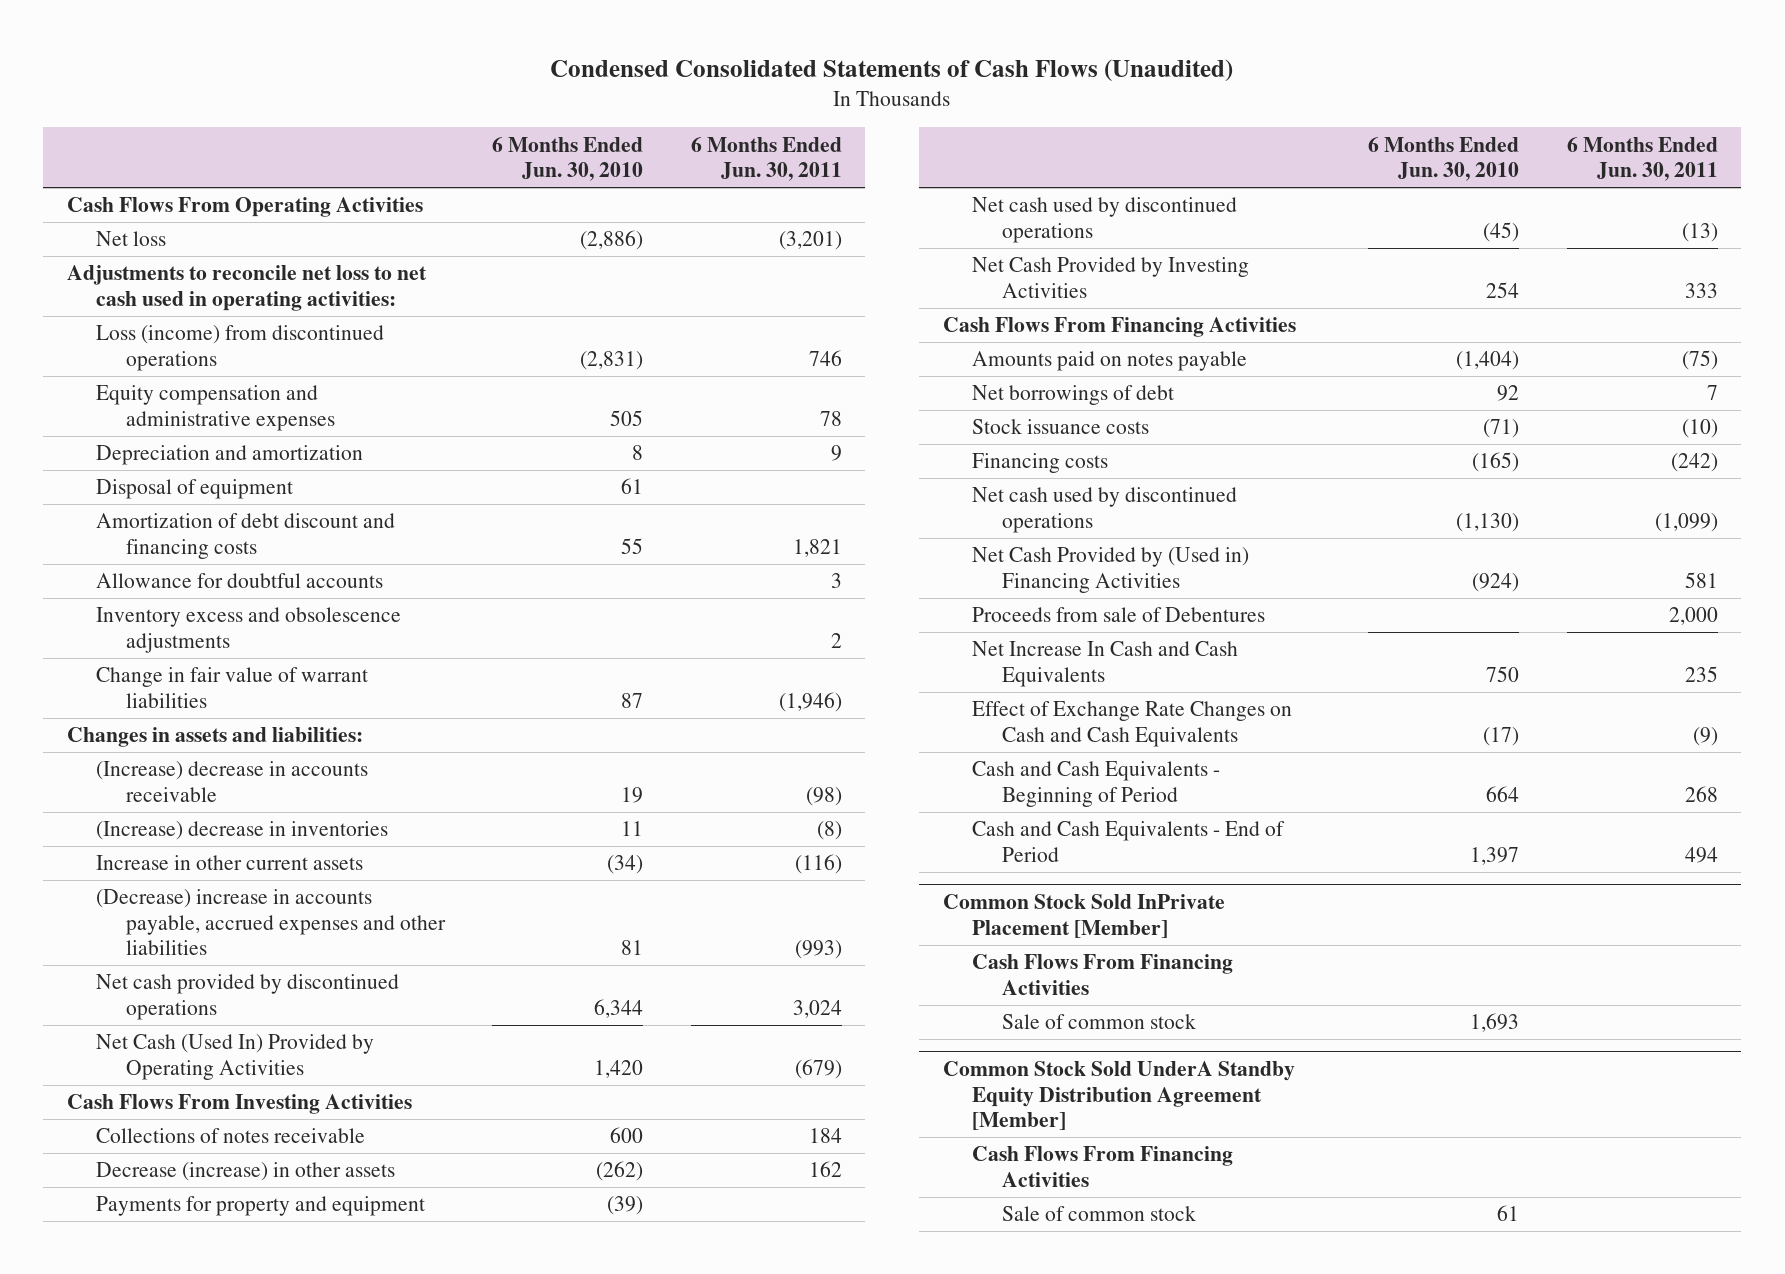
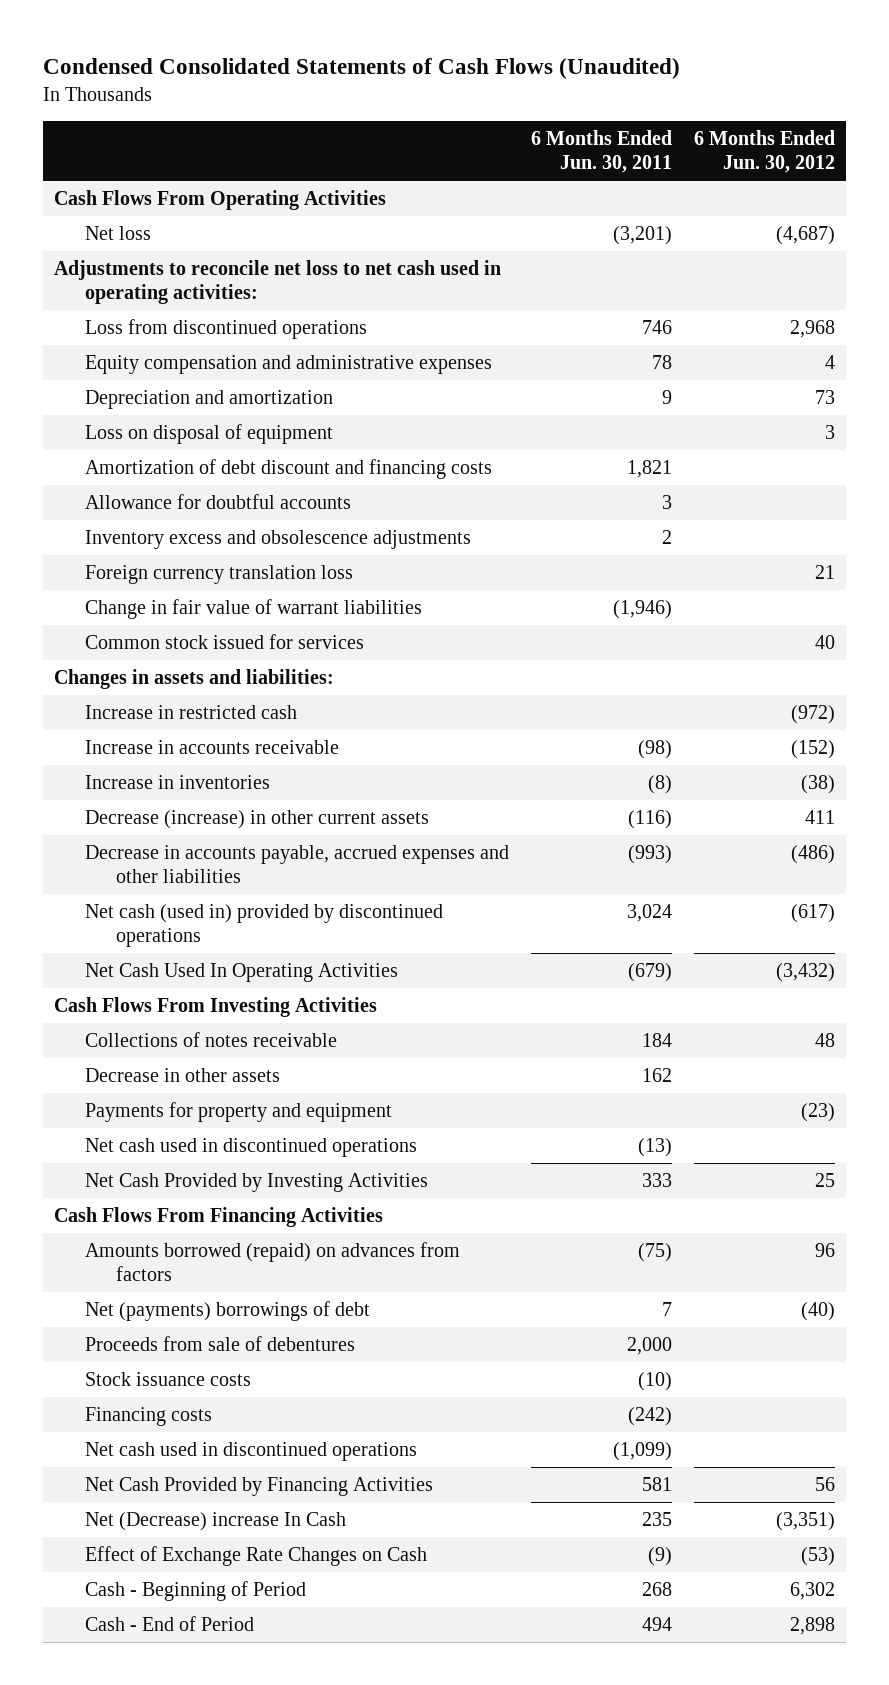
[492,136,644,182] 6 Months Ended Jun. 30, 2010 -> none
none -> [694,130,836,174] 6 Months Ended Jun. 30, 2012
[96,325,385,371] Loss (income) from discontinued operations -> [84,318,367,339] Loss from discontinued operations
[96,479,294,500] Disposal of equipment -> [84,423,333,444] Loss on disposal of equipment
none -> [84,564,353,584] Foreign currency translation loss
none -> [84,633,364,649] Common stock issued for services
none -> [84,704,297,719] Increase in restricted cash
[96,761,369,802] (Increase) decrease in accounts receivable -> [84,739,339,754] Increase in accounts receivable
[96,821,389,841] (Increase) decrease in inventories -> [84,774,270,789] Increase in inventories
[96,855,364,871] Increase in other current assets -> [84,809,429,829] Decrease (increase) in other current assets
[96,889,446,956] (Decrease) increase in accounts payable, accrued expenses and other liabilities -> [84,844,509,883] Decrease in accounts payable, accrued expenses and other liabilities
[96,974,400,1020] Net cash provided by discontinued operations -> [84,903,443,947] Net cash (used in) provided by discontinued operations
[96,1034,375,1080] Net Cash (Used In) Provided by Operating Activities -> [84,962,398,982] Net Cash Used In Operating Activities
[96,1162,396,1182] Decrease (increase) in other assets -> [84,1067,280,1082] Decrease in other assets
[972,197,1238,243] Net cash used by discontinued operations -> [84,1137,417,1157] Net cash used in discontinued operations
[972,351,1248,372] Amounts paid on notes payable -> none
none -> [84,1241,460,1281] Amounts borrowed (repaid) on advances from factors
[972,385,1175,406] Net borrowings of debt -> [84,1300,370,1321] Net (payments) borrowings of debt
none -> [84,1335,355,1351] Proceeds from sale of debentures
[972,607,1266,623] Proceeds from sale of Debentures -> none
[943,893,1226,938] Common Stock Sold InPrivate Placement [Member] -> none
[972,954,1234,995] Cash Flows From Financing Activities -> none
[1001,1014,1196,1030] Sale of common stock -> none
[943,1060,1296,1131] Common Stock Sold UnderA Standby Equity Distribution Agreement [Member] -> none
[972,1146,1234,1187] Cash Flows From Financing Activities -> none
[1001,1206,1196,1222] Sale of common stock -> none
[972,487,1238,533] Net cash used by discontinued operations -> [84,1441,417,1461] Net cash used in discontinued operations
[972,547,1250,593] Net Cash Provided by (Used in) Financing Activities -> [84,1476,433,1496] Net Cash Provided by Financing Activities
[972,641,1239,687] Net Increase In Cash and Cash Equivalents -> [84,1511,346,1531] Net (Decrease) increase In Cash
[972,701,1293,747] Effect of Exchange Rate Changes on Cash and Cash Equivalents -> [84,1545,427,1566] Effect of Exchange Rate Changes on Cash
[972,761,1221,807] Cash and Cash Equivalents - Beginning of Period -> [84,1580,306,1601] Cash - Beginning of Period
[972,821,1286,862] Cash and Cash Equivalents - End of Period -> [84,1615,254,1631] Cash - End of Period

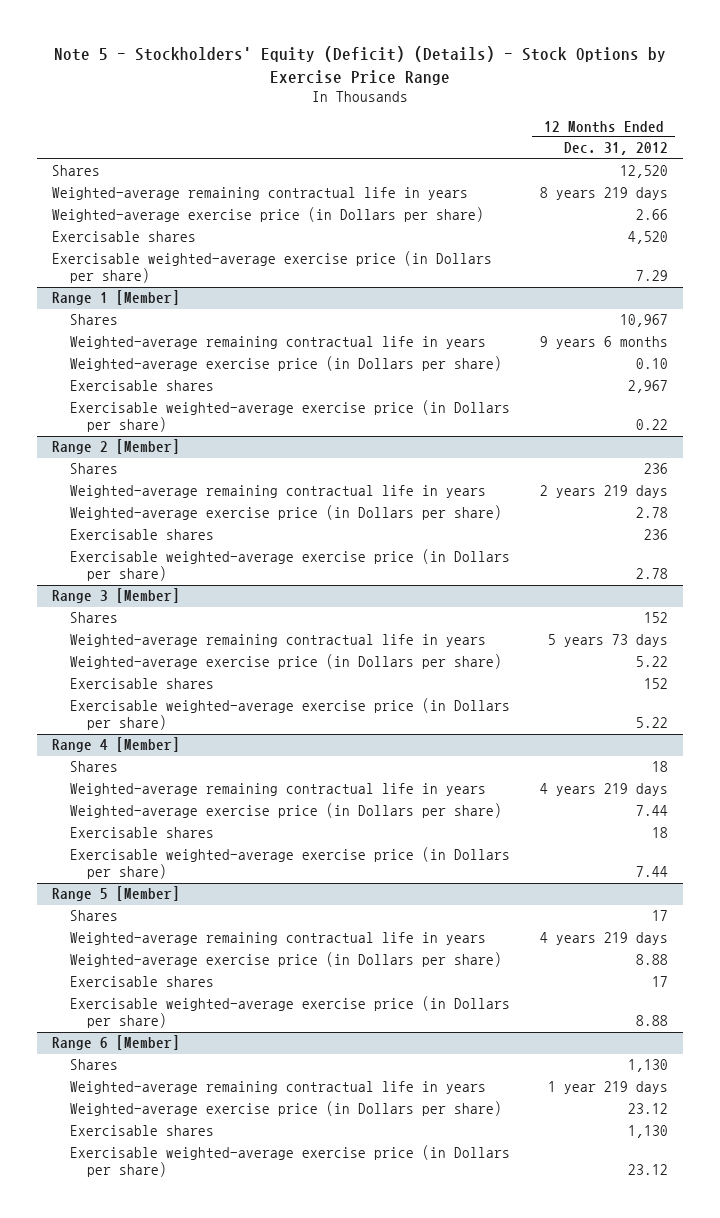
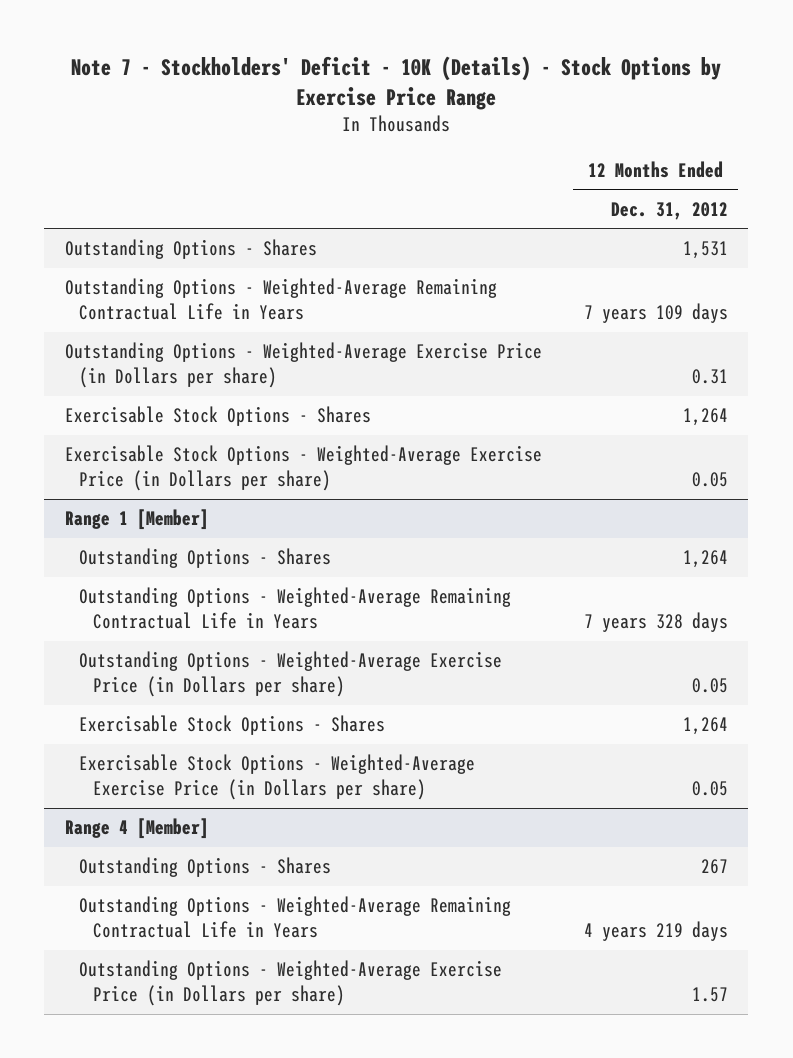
[54,46,667,85] Note 5 - Stockholders' Equity (Deficit) (Details) - Stock Options by Exercise Price Range -> [71,55,722,110] Note 7 - Stockholders' Deficit - 10K (Details) - Stock Options by Exercise Price Range
[52,165,101,177] Shares -> [65,239,318,260] Outstanding Options - Shares
[619,165,668,179] 12,520 -> [682,241,728,260] 1,531
[52,187,469,201] Weighted-average remaining contractual life in years -> [65,278,498,321] Outstanding Options - Weighted-Average Remaining Contractual Life in Years
[539,187,668,201] 8 years 219 days -> [583,303,728,324] 7 years 109 days
[52,207,485,223] Weighted-average exercise price (in Dollars per share) -> [65,342,543,389] Outstanding Options - Weighted-Average Exercise Price (in Dollars per share)
[635,209,668,221] 2.66 -> [691,369,728,385] 0.31
[52,231,197,243] Exercisable shares -> [65,406,372,427] Exercisable Stock Options - Shares
[627,231,668,245] 4,520 -> [682,408,728,427] 1,264
[52,251,493,284] Exercisable weighted-average exercise price (in Dollars per share) -> [65,445,543,492] Exercisable Stock Options - Weighted-Average Exercise Price (in Dollars per share)
[635,270,668,282] 7.29 -> [691,472,728,488] 0.05
[52,439,181,455] Range 2 [Member] -> none
[69,463,118,475] Shares -> none
[69,485,486,499] Weighted-average remaining contractual life in years -> none
[69,505,502,521] Weighted-average exercise price (in Dollars per share) -> none
[69,529,214,541] Exercisable shares -> none
[69,549,510,582] Exercisable weighted-average exercise price (in Dollars per share) -> none
[52,588,181,604] Range 3 [Member] -> none
[69,612,118,624] Shares -> none
[69,634,486,648] Weighted-average remaining contractual life in years -> none
[69,654,502,670] Weighted-average exercise price (in Dollars per share) -> none
[69,678,214,690] Exercisable shares -> none
[69,698,510,731] Exercisable weighted-average exercise price (in Dollars per share) -> none
[69,314,118,326] Shares -> [79,548,332,569] Outstanding Options - Shares
[619,314,668,328] 10,967 -> [682,550,728,569] 1,264
[69,336,486,350] Weighted-average remaining contractual life in years -> [79,587,512,630] Outstanding Options - Weighted-Average Remaining Contractual Life in Years
[539,336,668,350] 9 years 6 months -> [583,612,728,633] 7 years 328 days
[69,356,502,372] Weighted-average exercise price (in Dollars per share) -> [79,651,503,698] Outstanding Options - Weighted-Average Exercise Price (in Dollars per share)
[635,358,668,370] 0.10 -> [691,678,728,694] 0.05
[69,380,214,392] Exercisable shares -> [79,715,386,736] Exercisable Stock Options - Shares
[627,380,668,394] 2,967 -> [682,717,728,736] 1,264
[69,400,510,433] Exercisable weighted-average exercise price (in Dollars per share) -> [79,754,476,801] Exercisable Stock Options - Weighted-Average Exercise Price (in Dollars per share)
[635,419,668,431] 0.22 -> [691,781,728,797] 0.05
[69,827,214,839] Exercisable shares -> none
[69,847,510,880] Exercisable weighted-average exercise price (in Dollars per share) -> none
[52,886,181,902] Range 5 [Member] -> none
[69,910,118,922] Shares -> none
[69,932,486,946] Weighted-average remaining contractual life in years -> none
[69,952,502,968] Weighted-average exercise price (in Dollars per share) -> none
[69,976,214,988] Exercisable shares -> none
[69,996,510,1029] Exercisable weighted-average exercise price (in Dollars per share) -> none
[52,1035,181,1051] Range 6 [Member] -> none
[69,1059,118,1071] Shares -> none
[69,1081,486,1095] Weighted-average remaining contractual life in years -> none
[69,1101,502,1117] Weighted-average exercise price (in Dollars per share) -> none
[69,1125,214,1137] Exercisable shares -> none
[69,1145,510,1178] Exercisable weighted-average exercise price (in Dollars per share) -> none
[69,761,118,773] Shares -> [79,857,332,878] Outstanding Options - Shares
[651,761,668,773] 18 -> [700,859,728,875] 267
[69,783,486,797] Weighted-average remaining contractual life in years -> [79,896,512,939] Outstanding Options - Weighted-Average Remaining Contractual Life in Years
[69,803,502,819] Weighted-average exercise price (in Dollars per share) -> [79,960,503,1007] Outstanding Options - Weighted-Average Exercise Price (in Dollars per share)
[635,805,668,817] 7.44 -> [691,987,728,1003] 1.57

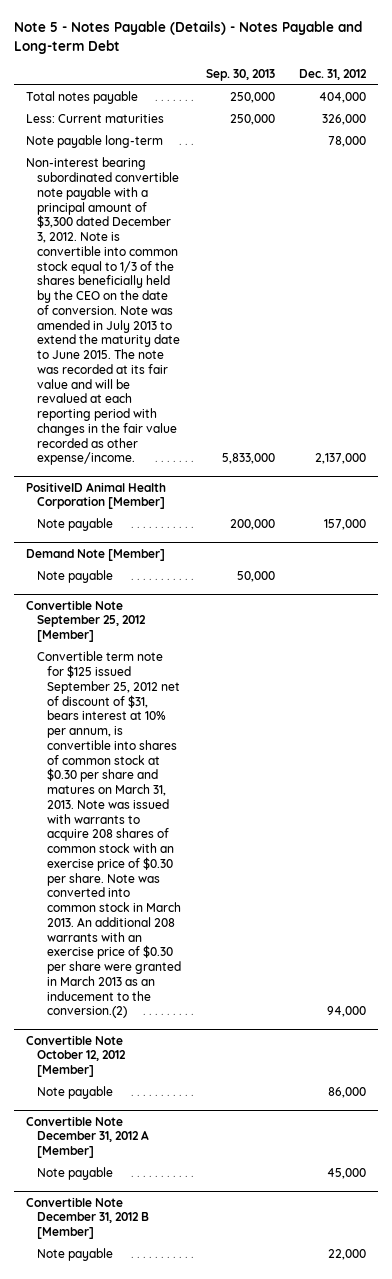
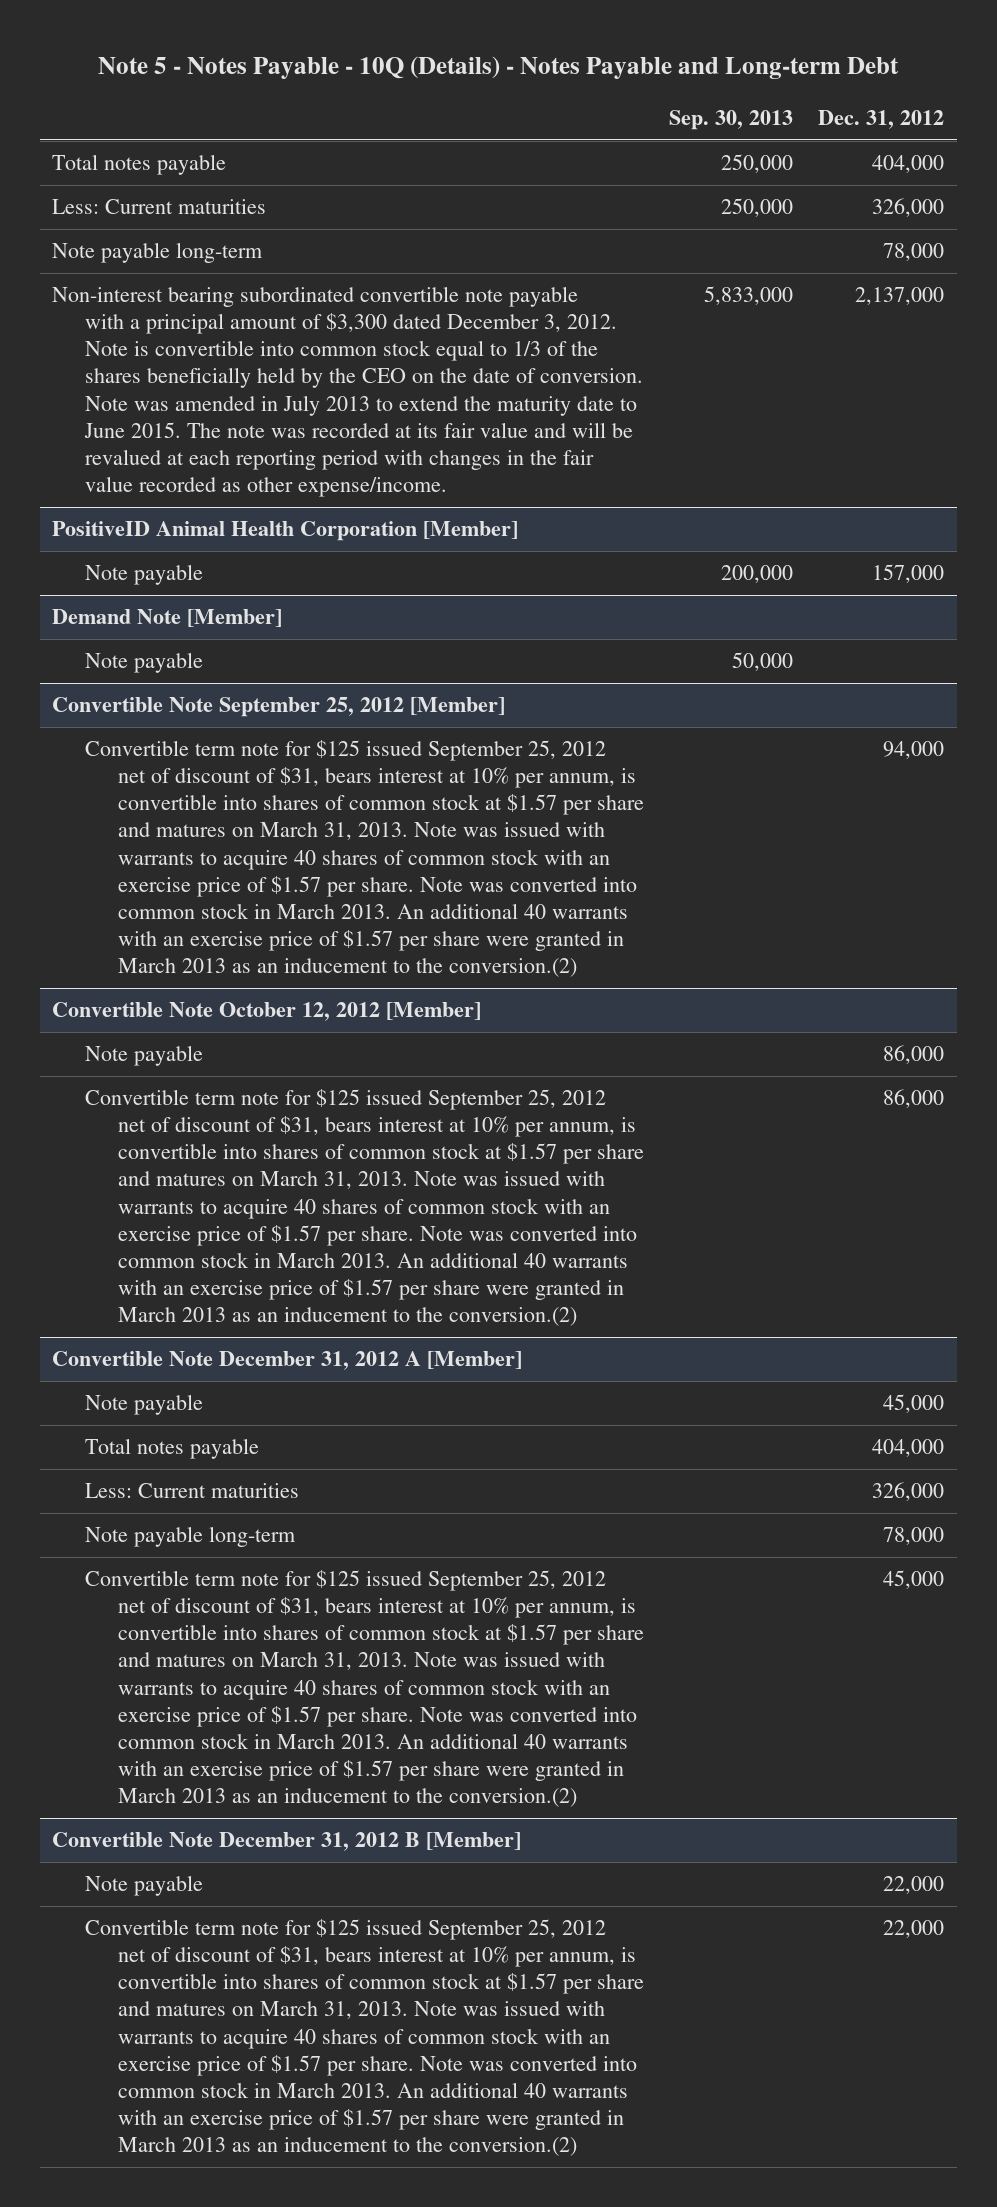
[14,21,363,54] Note 5 - Notes Payable (Details) - Notes Payable and Long-term Debt -> [98,55,900,79] Note 5 - Notes Payable - 10Q (Details) - Notes Payable and Long-term Debt
[36,651,182,1019] Convertible term note for $125 issued September 25, 2012 net of discount of $31, bears interest at 10% per annum, is convertible into shares of common stock at $0.30 per share and matures on March 31, 2013. Note was issued with warrants to acquire 208 shares of common stock with an exercise price of $0.30 per share. Note was converted into common stock in March 2013. An additional 208 warrants with an exercise price of $0.30 per share were granted in March 2013 as an inducement to the conversion.(2) -> [85,740,644,977] Convertible term note for $125 issued September 25, 2012 net of discount of $31, bears interest at 10% per annum, is convertible into shares of common stock at $1.57 per share and matures on March 31, 2013. Note was issued with warrants to acquire 40 shares of common stock with an exercise price of $1.57 per share. Note was converted into common stock in March 2013. An additional 40 warrants with an exercise price of $1.57 per share were granted in March 2013 as an inducement to the conversion.(2)
none -> [85,1089,644,1326] Convertible term note for $125 issued September 25, 2012 net of discount of $31, bears interest at 10% per annum, is convertible into shares of common stock at $1.57 per share and matures on March 31, 2013. Note was issued with warrants to acquire 40 shares of common stock with an exercise price of $1.57 per share. Note was converted into common stock in March 2013. An additional 40 warrants with an exercise price of $1.57 per share were granted in March 2013 as an inducement to the conversion.(2)
none -> [85,1438,260,1460] Total notes payable
none -> [85,1483,300,1499] Less: Current maturities
none -> [85,1526,297,1548] Note payable long-term
none -> [85,1570,644,1807] Convertible term note for $125 issued September 25, 2012 net of discount of $31, bears interest at 10% per annum, is convertible into shares of common stock at $1.57 per share and matures on March 31, 2013. Note was issued with warrants to acquire 40 shares of common stock with an exercise price of $1.57 per share. Note was converted into common stock in March 2013. An additional 40 warrants with an exercise price of $1.57 per share were granted in March 2013 as an inducement to the conversion.(2)
none -> [85,1919,644,2156] Convertible term note for $125 issued September 25, 2012 net of discount of $31, bears interest at 10% per annum, is convertible into shares of common stock at $1.57 per share and matures on March 31, 2013. Note was issued with warrants to acquire 40 shares of common stock with an exercise price of $1.57 per share. Note was converted into common stock in March 2013. An additional 40 warrants with an exercise price of $1.57 per share were granted in March 2013 as an inducement to the conversion.(2)

